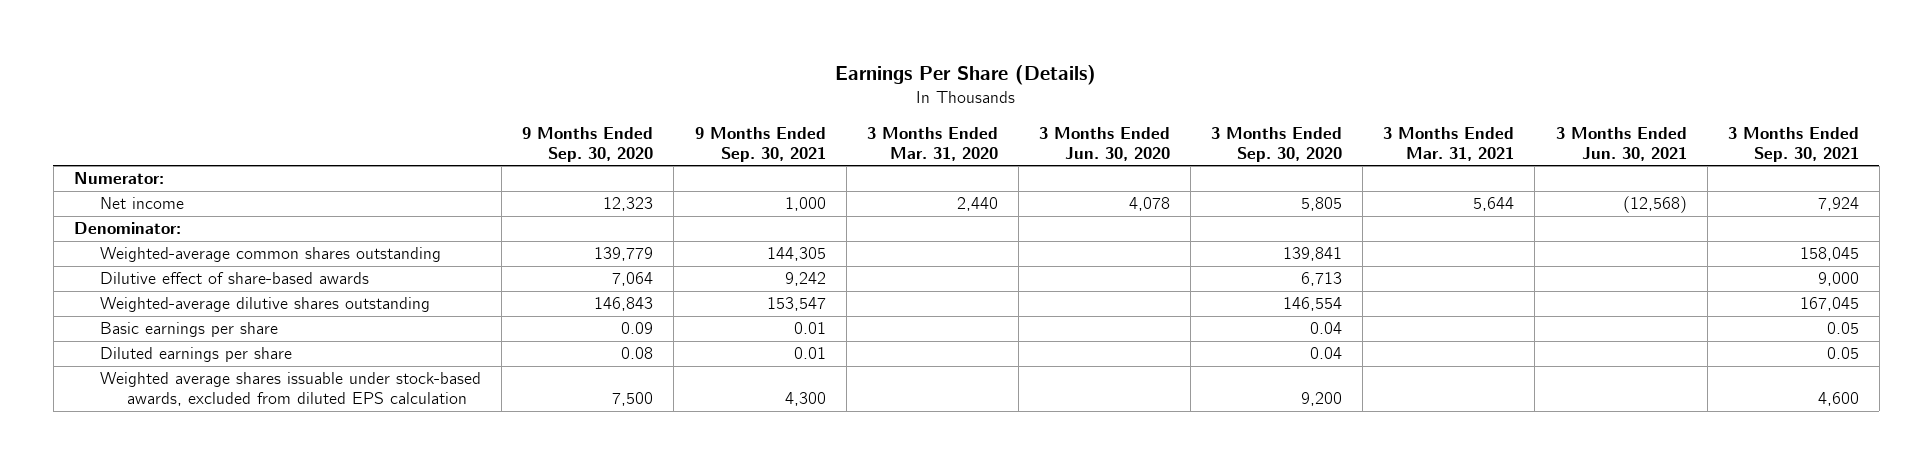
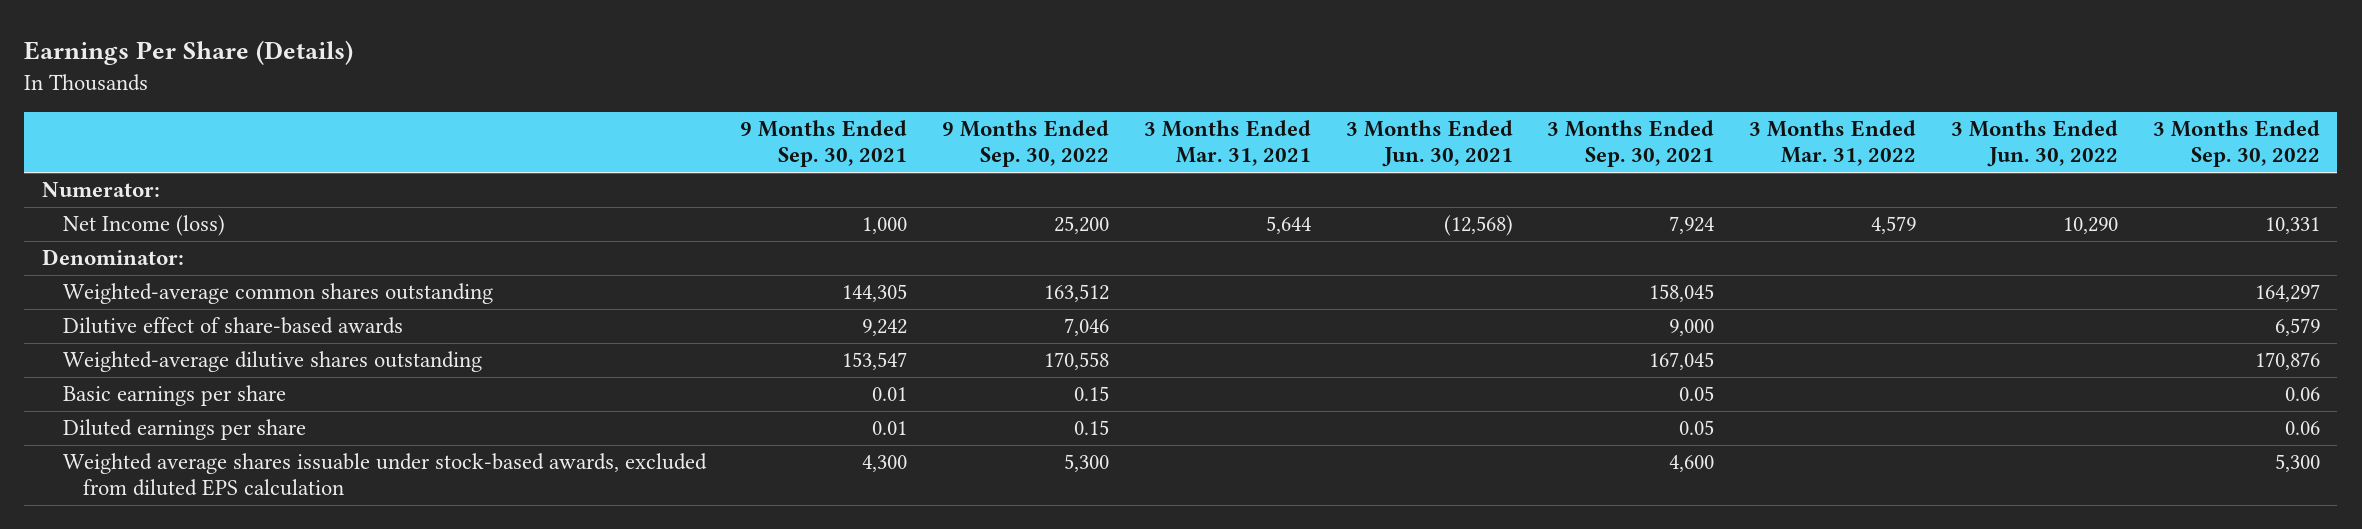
[522,126,654,162] 9 Months Ended Sep. 30, 2020 -> none
[866,126,998,161] 3 Months Ended Mar. 31, 2020 -> none
[1038,126,1170,161] 3 Months Ended Jun. 30, 2020 -> none
[1211,126,1343,162] 3 Months Ended Sep. 30, 2020 -> none
none -> [942,120,1110,168] 9 Months Ended Sep. 30, 2022
none -> [1749,120,1917,167] 3 Months Ended Mar. 31, 2022
none -> [1951,120,2119,168] 3 Months Ended Jun. 30, 2022
none -> [2152,120,2320,168] 3 Months Ended Sep. 30, 2022
[100,197,185,210] Net income -> [62,215,225,237] Net Income (loss)

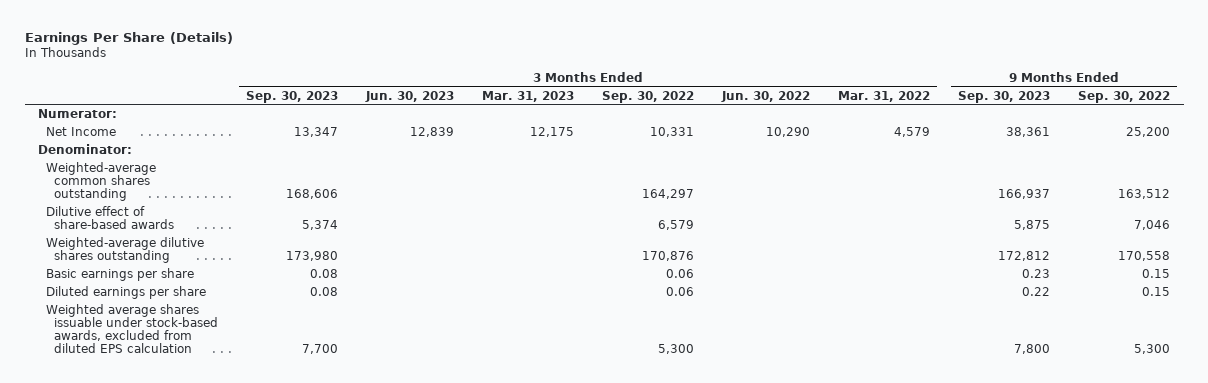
[740,120,908,168] 9 Months Ended Sep. 30, 2021 -> none
[1143,120,1311,167] 3 Months Ended Mar. 31, 2021 -> none
[1345,120,1513,168] 3 Months Ended Jun. 30, 2021 -> none
[1547,120,1715,168] 3 Months Ended Sep. 30, 2021 -> none
none -> [246,90,339,103] Sep. 30, 2023
none -> [365,90,455,102] Jun. 30, 2023
none -> [482,90,575,102] Mar. 31, 2023
none -> [957,90,1050,103] Sep. 30, 2023
[62,215,225,237] Net Income (loss) -> [46,127,117,137] Net Income

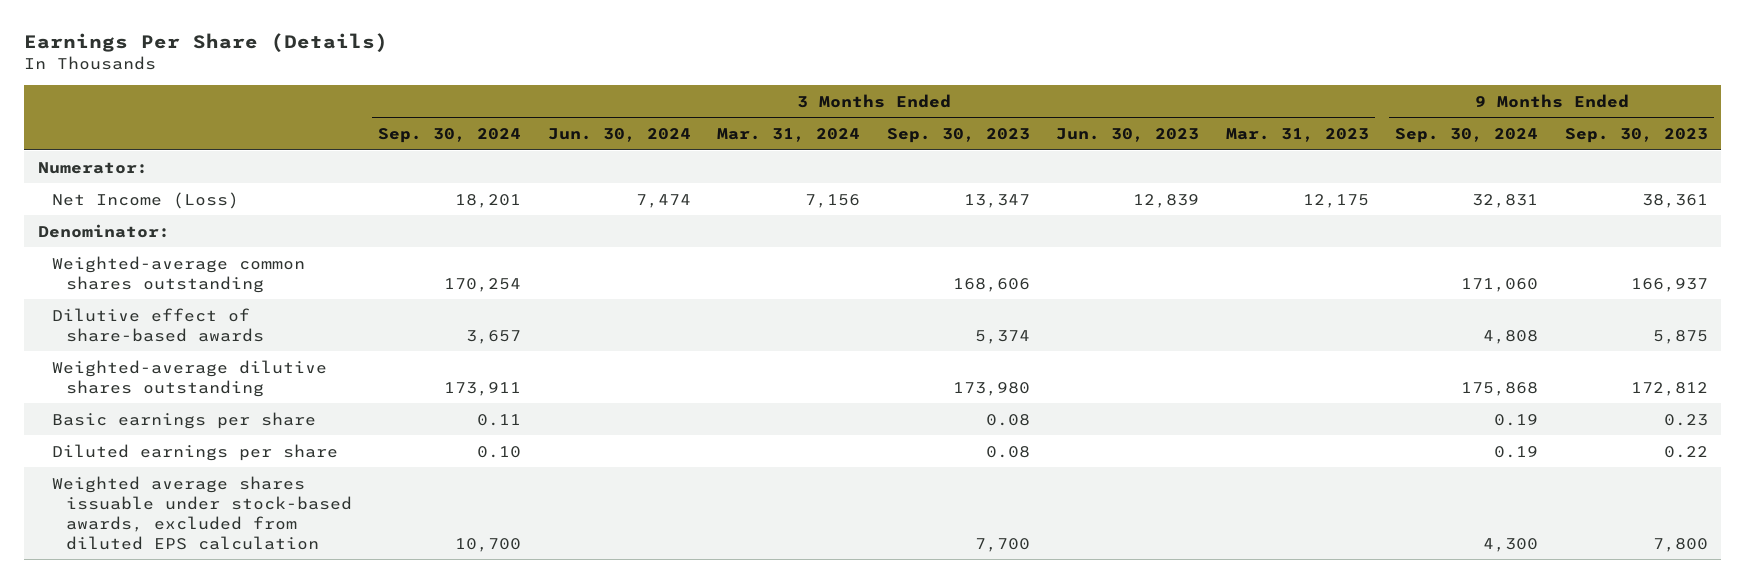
[602,90,695,103] Sep. 30, 2022 -> none
[720,90,810,102] Jun. 30, 2022 -> none
[837,90,930,102] Mar. 31, 2022 -> none
[1077,90,1170,103] Sep. 30, 2022 -> none
none -> [378,127,522,143] Sep. 30, 2024
none -> [547,127,691,142] Jun. 30, 2024
none -> [717,127,861,142] Mar. 31, 2024
none -> [1395,127,1539,143] Sep. 30, 2024
[46,127,117,137] Net Income -> [51,191,239,209] Net Income (Loss)

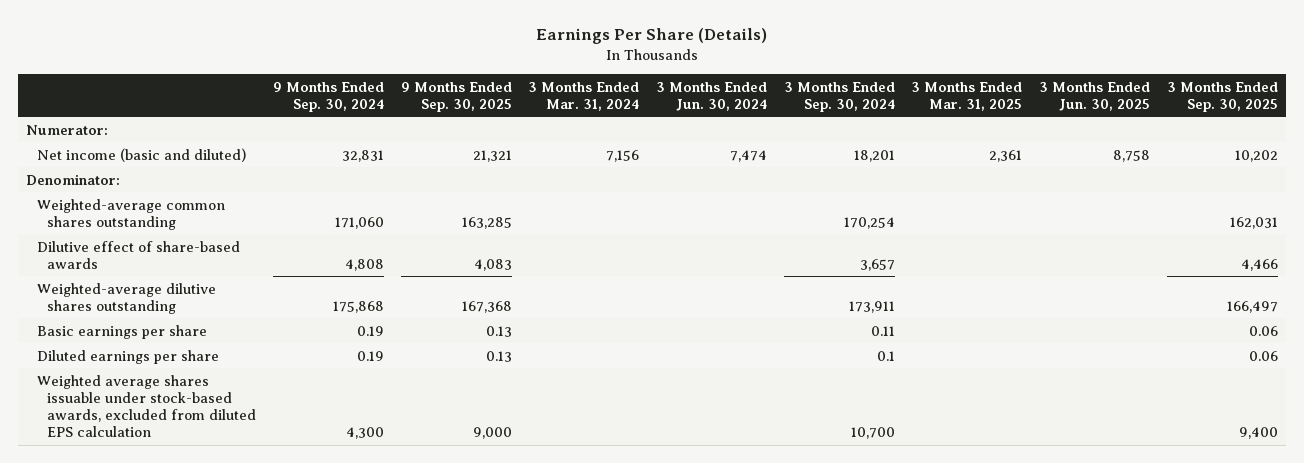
[886,127,1030,143] Sep. 30, 2023 -> none
[1056,127,1200,142] Jun. 30, 2023 -> none
[1225,127,1369,142] Mar. 31, 2023 -> none
[1564,127,1708,143] Sep. 30, 2023 -> none
none -> [400,81,512,112] 9 Months Ended Sep. 30, 2025
none -> [911,81,1023,111] 3 Months Ended Mar. 31, 2025
none -> [1039,81,1151,111] 3 Months Ended Jun. 30, 2025
none -> [1166,81,1278,112] 3 Months Ended Sep. 30, 2025
[51,191,239,209] Net Income (Loss) -> [36,147,246,162] Net income (basic and diluted)
[477,445,522,458] 0.10 -> [876,350,895,361] 0.1

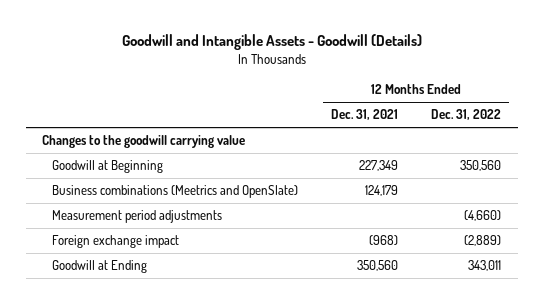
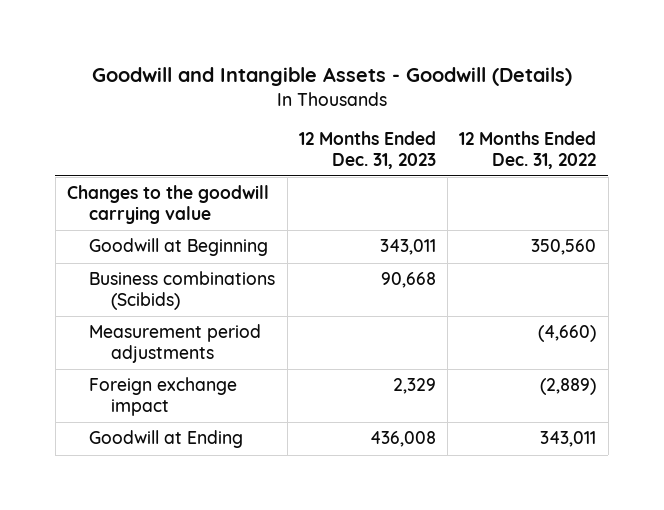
[331,109,399,121] Dec. 31, 2021 -> none
none -> [298,131,436,169] 12 Months Ended Dec. 31, 2023
[52,185,299,199] Business combinations (Meetrics and OpenSlate) -> [89,271,276,310] Business combinations (Scibids)

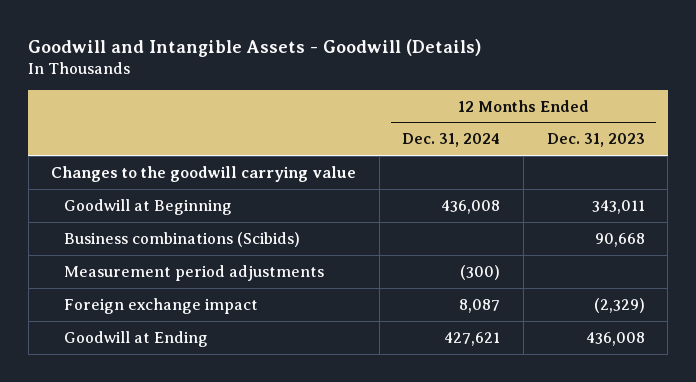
[459,131,597,169] 12 Months Ended Dec. 31, 2022 -> none
none -> [402,133,501,148] Dec. 31, 2024
[392,378,436,395] 2,329 -> [593,297,645,313] (2,329)

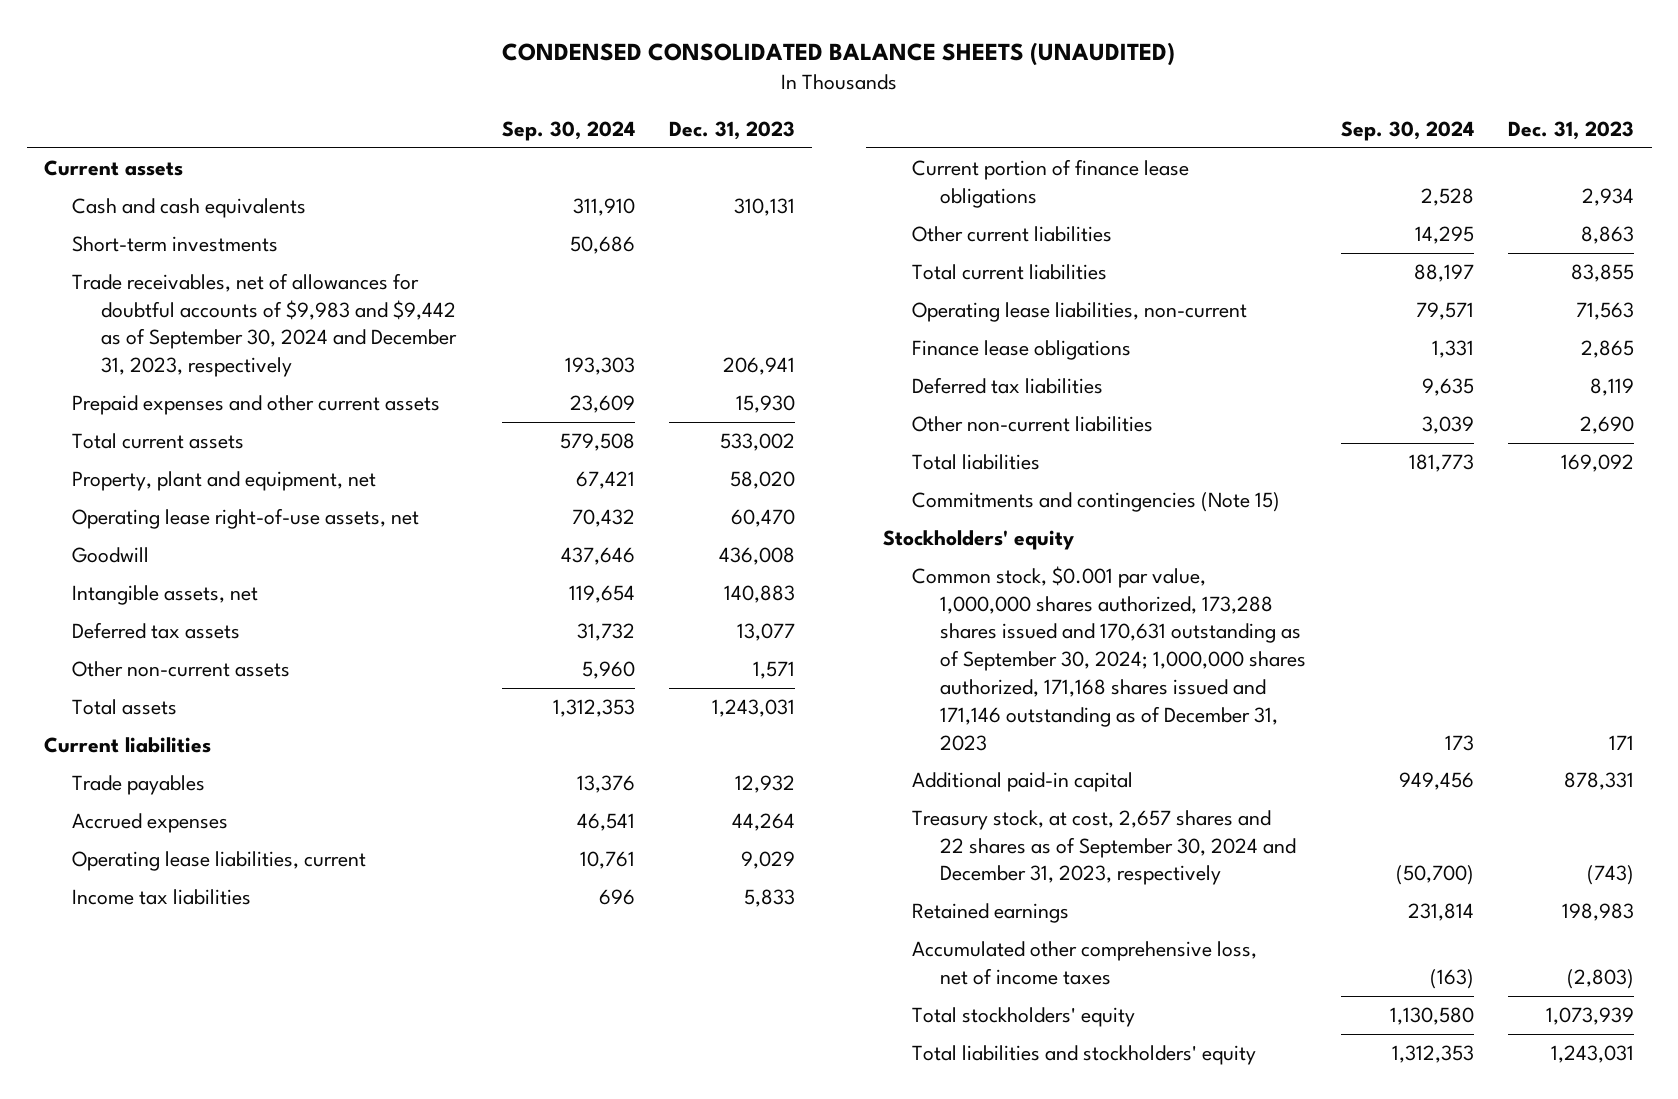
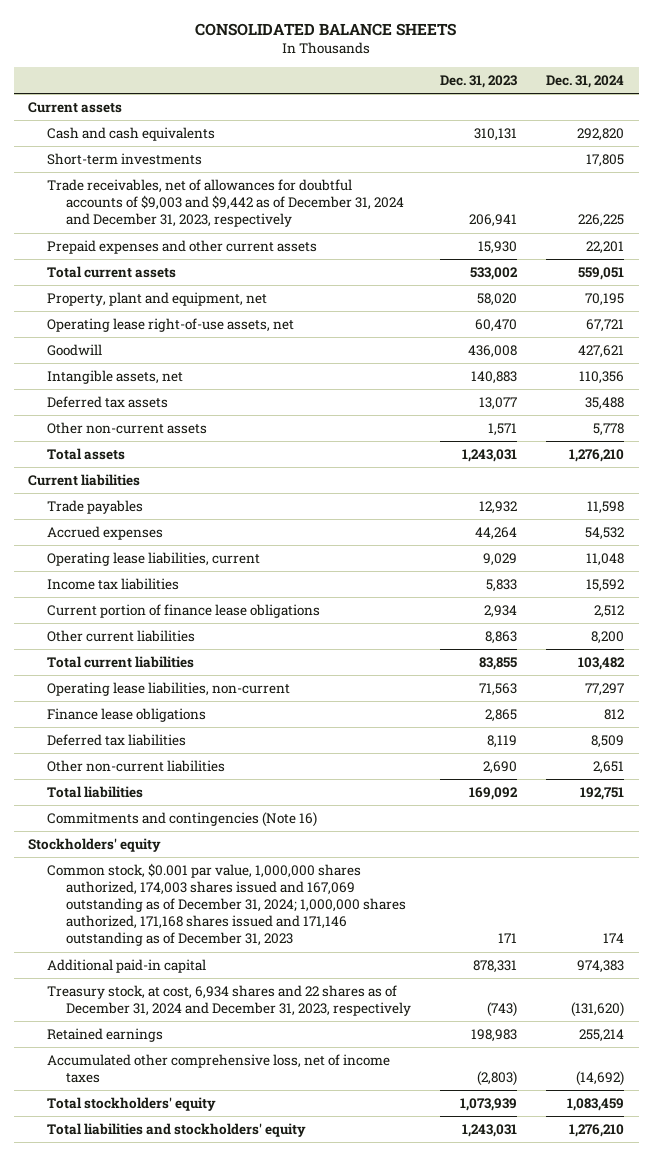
[502,41,1176,66] CONDENSED CONSOLIDATED BALANCE SHEETS (UNAUDITED) -> [195,22,457,36] CONSOLIDATED BALANCE SHEETS
[501,121,635,142] Sep. 30, 2024 -> none
none -> [546,74,625,88] Dec. 31, 2024
[72,272,457,378] Trade receivables, net of allowances for doubtful accounts of $9,983 and $9,442 as of September 30, 2024 and December 31, 2023, respectively -> [47,179,405,228] Trade receivables, net of allowances for doubtful accounts of $9,003 and $9,442 as of December 31, 2024 and December 31, 2023, respectively
[911,491,1280,512] Commitments and contingencies (Note 15) -> [47,812,318,828] Commitments and contingencies (Note 16)
[911,565,1307,751] Common stock, $0.001 par value, 1,000,000 shares authorized, 173,288 shares issued and 170,631 outstanding as of September 30, 2024; 1,000,000 shares authorized, 171,168 shares issued and 171,146 outstanding as of December 31, 2023 -> [47,863,407,947] Common stock, $0.001 par value, 1,000,000 shares authorized, 174,003 shares issued and 167,069 outstanding as of December 31, 2024; 1,000,000 shares authorized, 171,168 shares issued and 171,146 outstanding as of December 31, 2023
[911,809,1297,886] Treasury stock, at cost, 2,657 shares and 22 shares as of September 30, 2024 and December 31, 2023, respectively -> [47,985,412,1017] Treasury stock, at cost, 6,934 shares and 22 shares as of December 31, 2024 and December 31, 2023, respectively

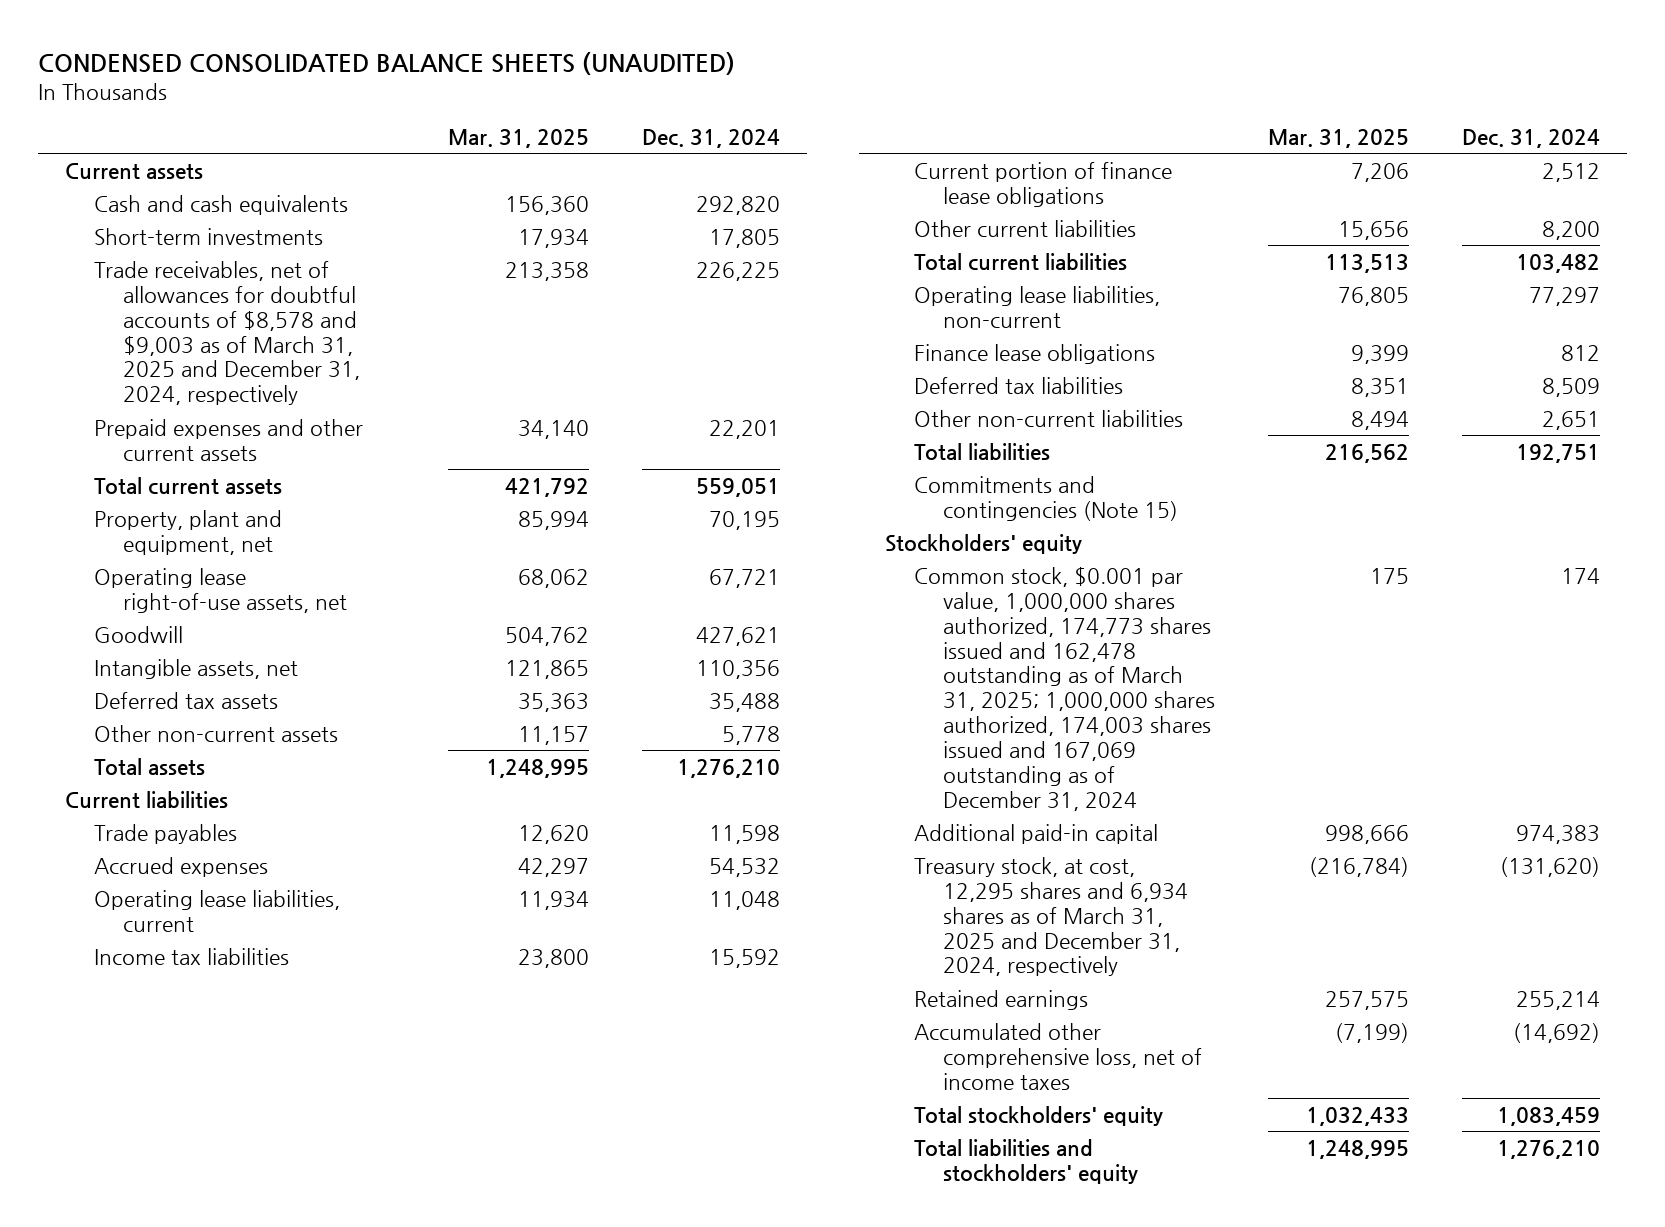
[195,22,457,36] CONSOLIDATED BALANCE SHEETS -> [38,51,736,75] CONDENSED CONSOLIDATED BALANCE SHEETS (UNAUDITED)
[440,74,518,88] Dec. 31, 2023 -> none
none -> [447,129,589,149] Mar. 31, 2025
[47,179,405,228] Trade receivables, net of allowances for doubtful accounts of $9,003 and $9,442 as of December 31, 2024 and December 31, 2023, respectively -> [93,260,360,406] Trade receivables, net of allowances for doubtful accounts of $8,578 and $9,003 as of March 31, 2025 and December 31, 2024, respectively
[47,812,318,828] Commitments and contingencies (Note 16) -> [914,475,1179,521] Commitments and contingencies (Note 15)
[47,863,407,947] Common stock, $0.001 par value, 1,000,000 shares authorized, 174,003 shares issued and 167,069 outstanding as of December 31, 2024; 1,000,000 shares authorized, 171,168 shares issued and 171,146 outstanding as of December 31, 2023 -> [914,566,1216,811] Common stock, $0.001 par value, 1,000,000 shares authorized, 174,773 shares issued and 162,478 outstanding as of March 31, 2025; 1,000,000 shares authorized, 174,003 shares issued and 167,069 outstanding as of December 31, 2024
[47,985,412,1017] Treasury stock, at cost, 6,934 shares and 22 shares as of December 31, 2024 and December 31, 2023, respectively -> [914,856,1189,977] Treasury stock, at cost, 12,295 shares and 6,934 shares as of March 31, 2025 and December 31, 2024, respectively

